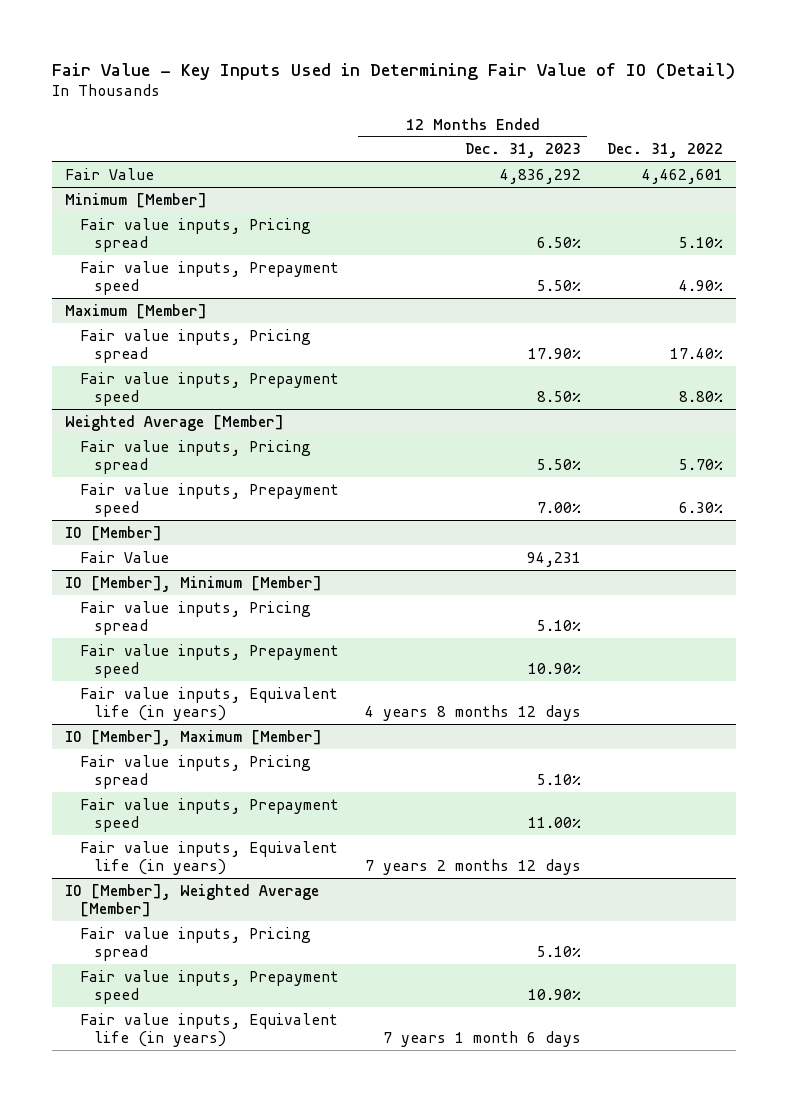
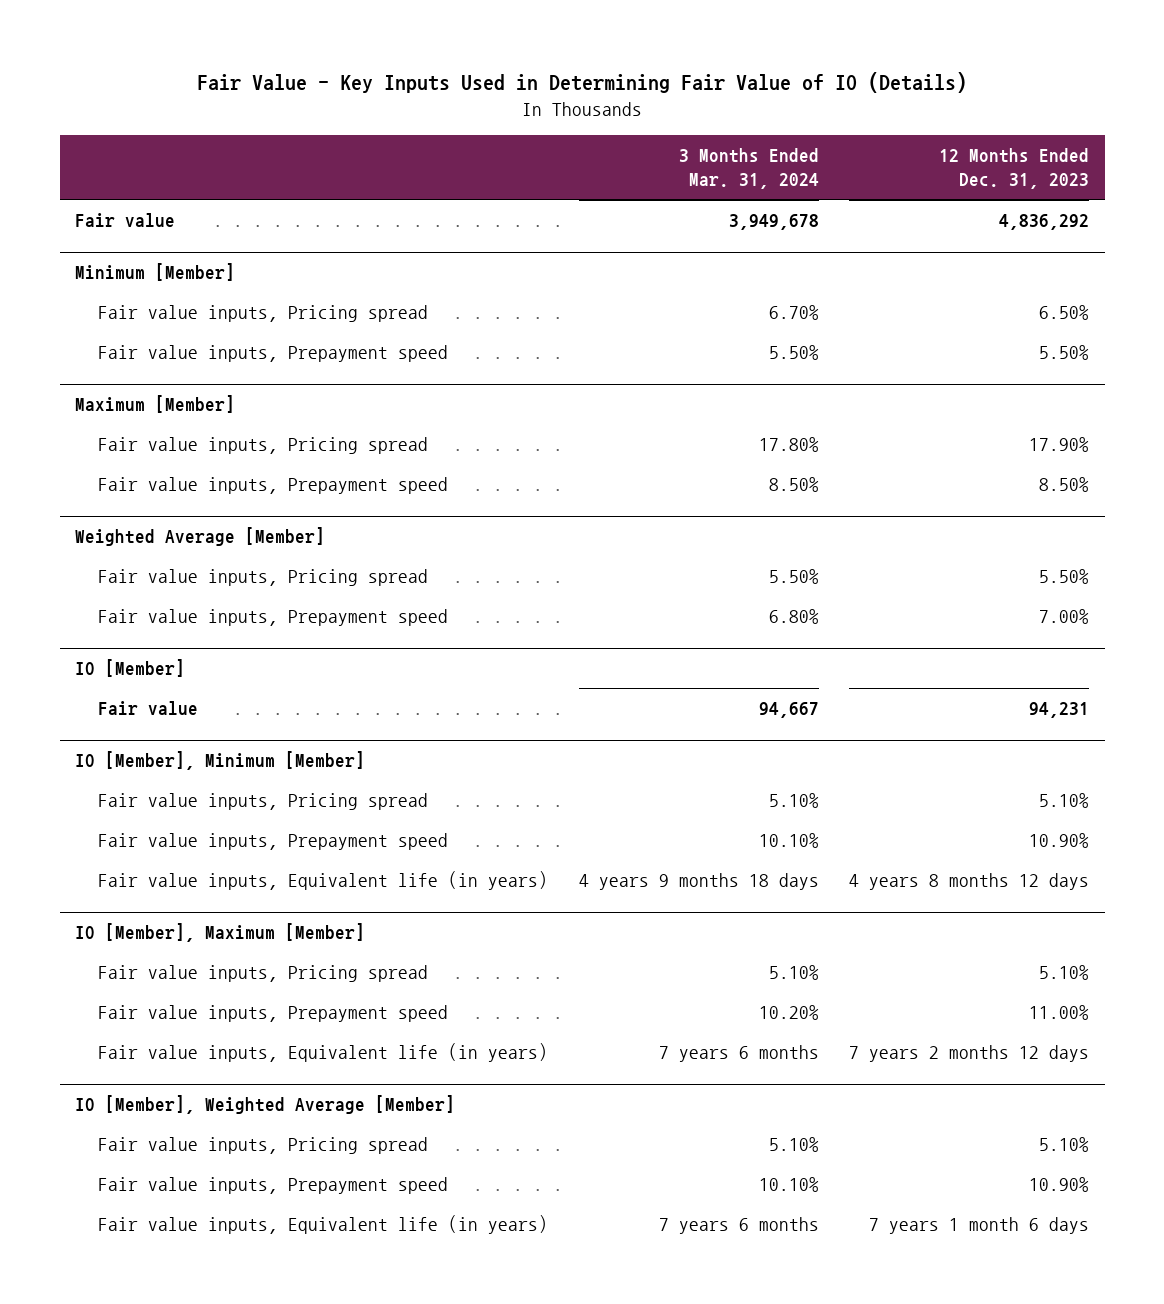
[51,62,735,80] Fair Value - Key Inputs Used in Determining Fair Value of IO (Detail) -> [197,72,968,94] Fair Value - Key Inputs Used in Determining Fair Value of IO (Details)
[606,143,723,159] Dec. 31, 2022 -> none
none -> [678,147,819,190] 3 Months Ended Mar. 31, 2024
[64,167,154,180] Fair Value -> [74,213,175,228] Fair value
[79,550,169,563] Fair Value -> [97,701,198,716] Fair value

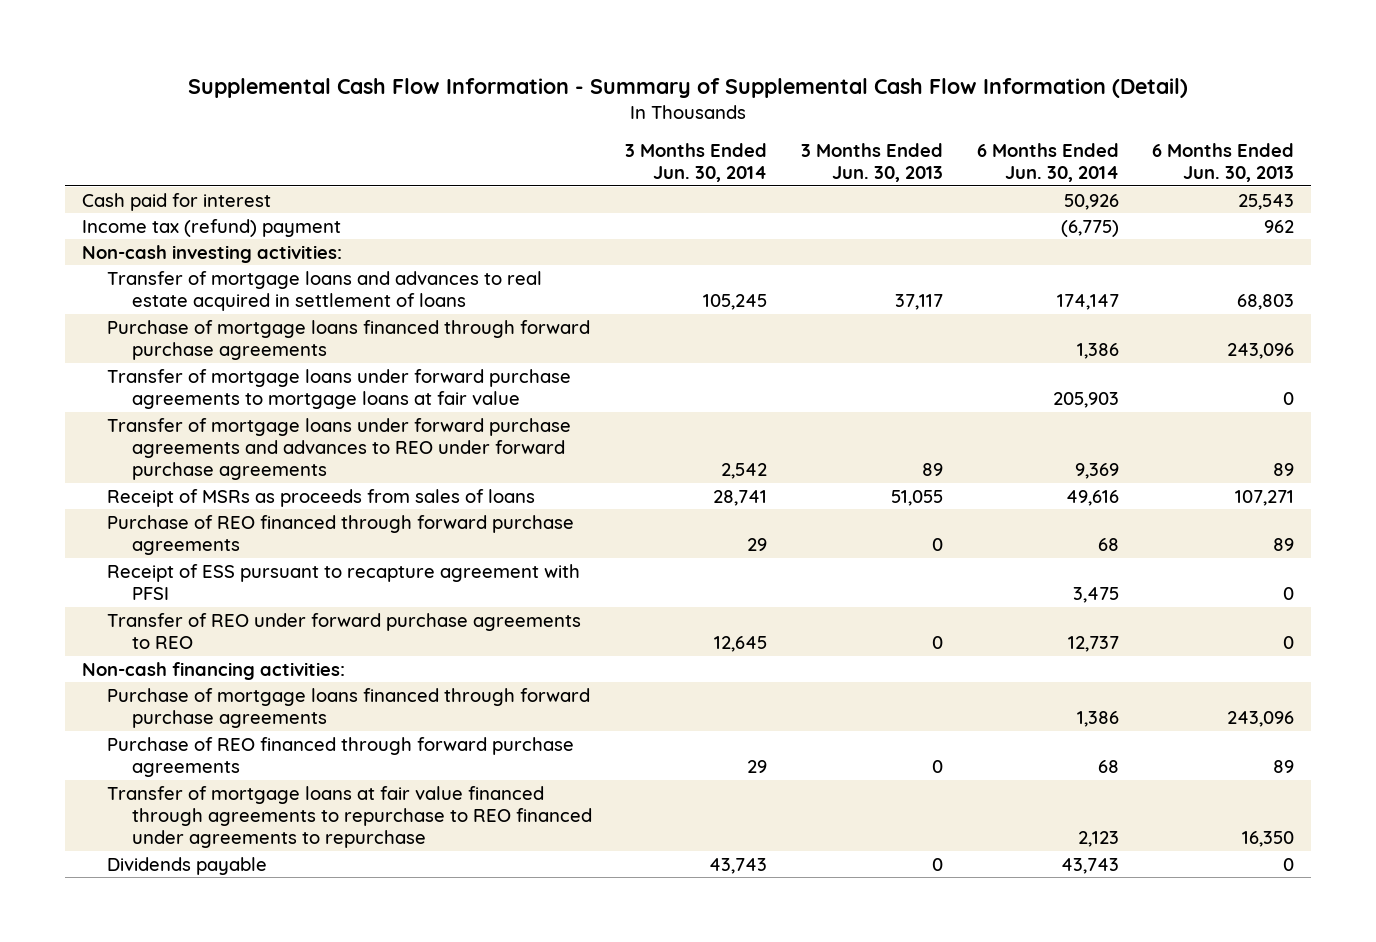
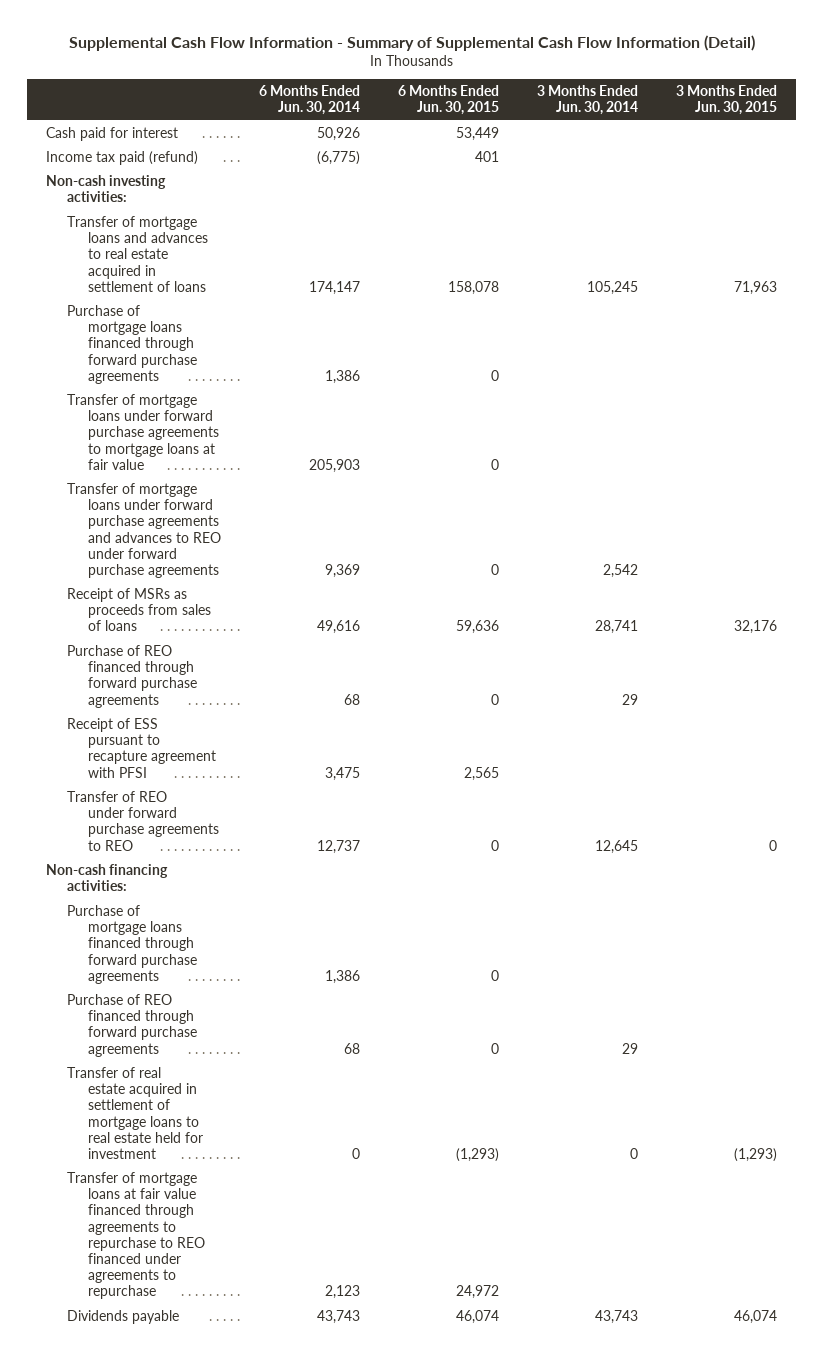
[801,143,944,183] 3 Months Ended Jun. 30, 2013 -> none
[1152,143,1295,183] 6 Months Ended Jun. 30, 2013 -> none
none -> [398,85,500,116] 6 Months Ended Jun. 30, 2015
none -> [676,85,778,116] 3 Months Ended Jun. 30, 2015
[81,218,341,237] Income tax (refund) payment -> [46,150,199,165] Income tax paid (refund)
none -> [67,1066,204,1160] Transfer of real estate acquired in settlement of mortgage loans to real estate held for investment

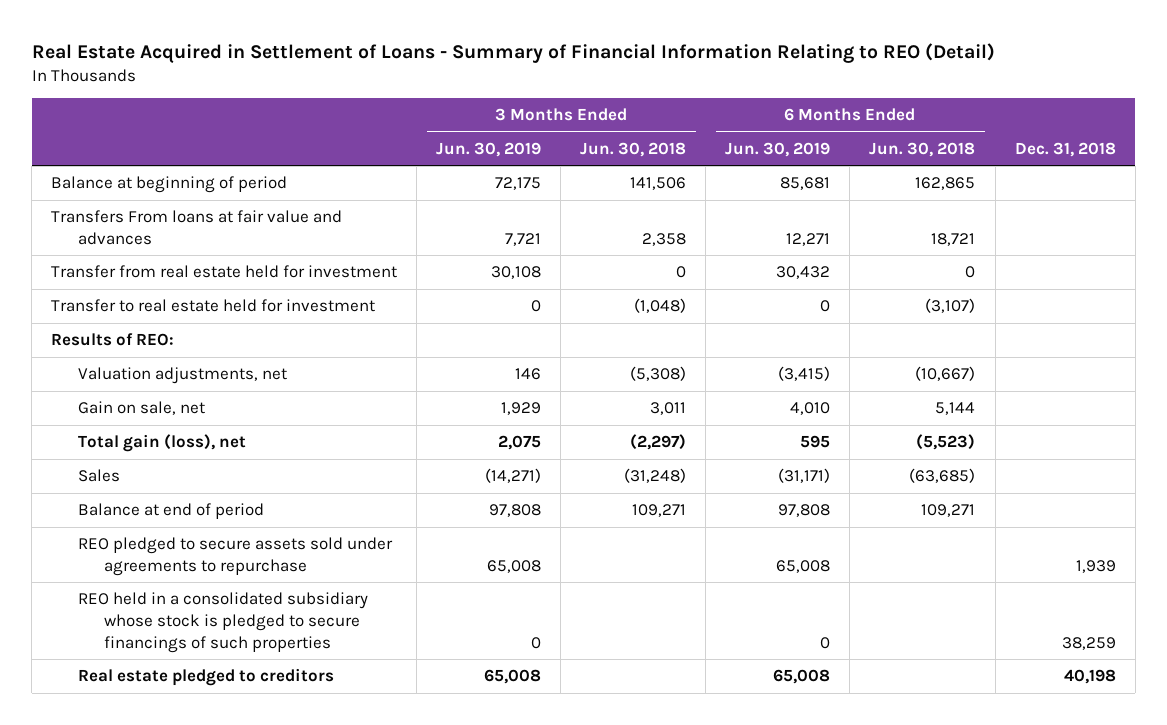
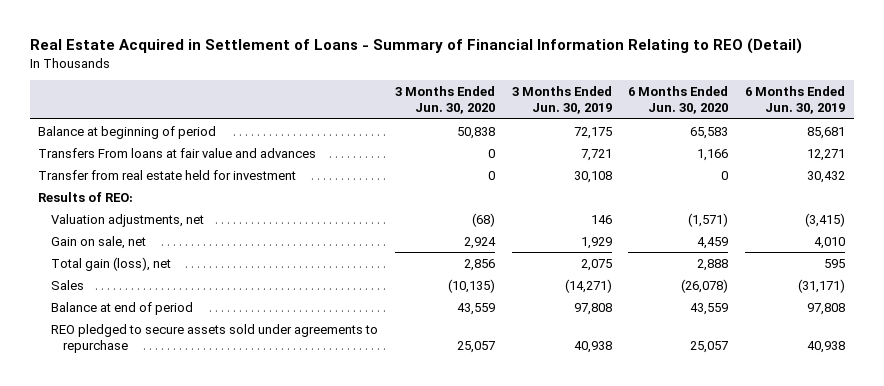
[580,141,687,157] Jun. 30, 2018 -> none
[869,141,976,157] Jun. 30, 2018 -> none
[1014,141,1116,157] Dec. 31, 2018 -> none
none -> [394,86,495,115] 3 Months Ended Jun. 30, 2020
none -> [628,86,729,115] 6 Months Ended Jun. 30, 2020
[51,299,376,313] Transfer to real estate held for investment -> none
[77,592,368,653] REO held in a consolidated subsidiary whose stock is pledged to secure financings of such properties -> none
[77,668,334,687] Real estate pledged to creditors -> none
[487,559,542,573] 65,008 -> [573,340,612,353] 40,938
[776,559,831,573] 65,008 -> [807,340,846,353] 40,938

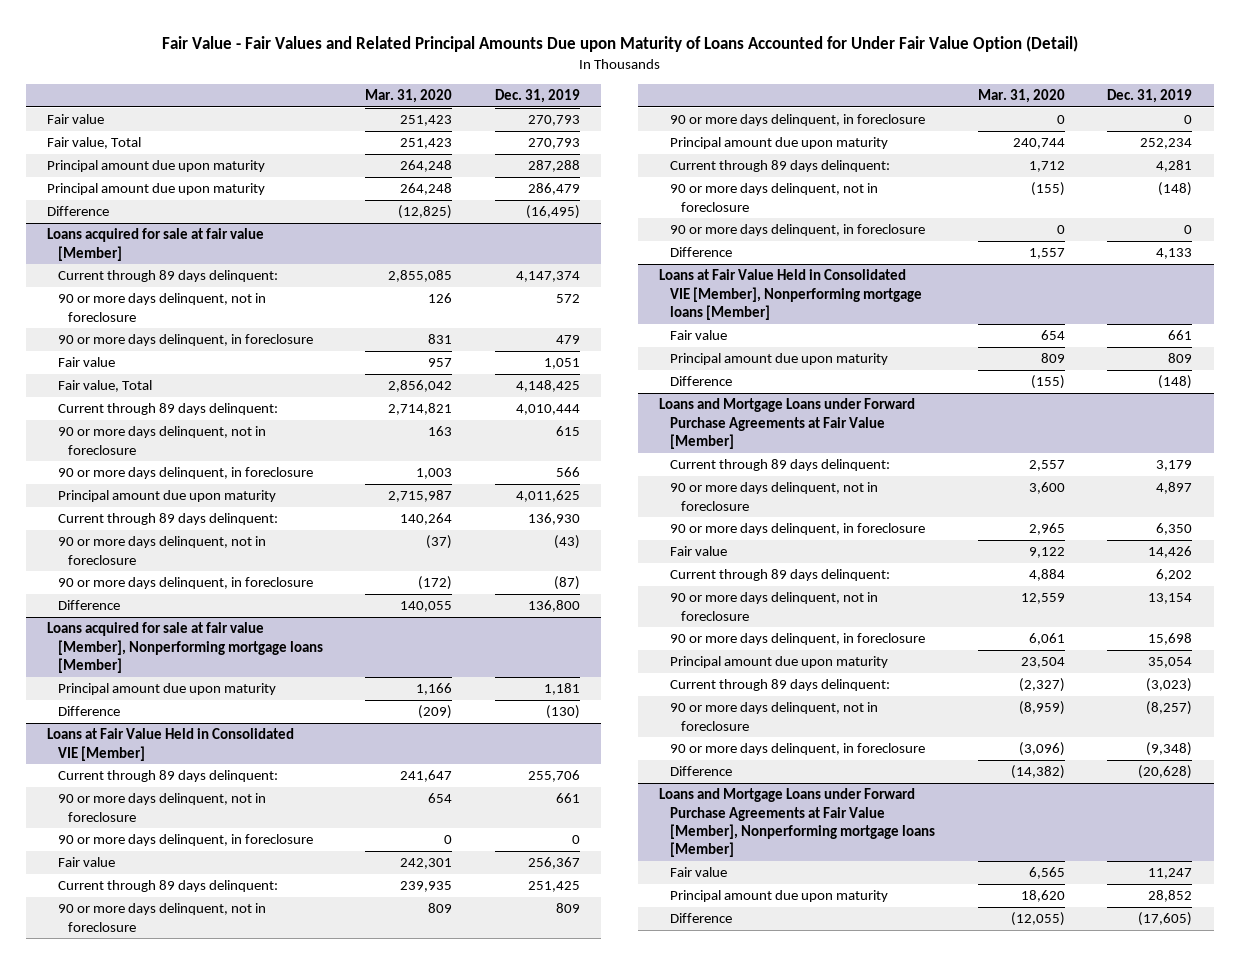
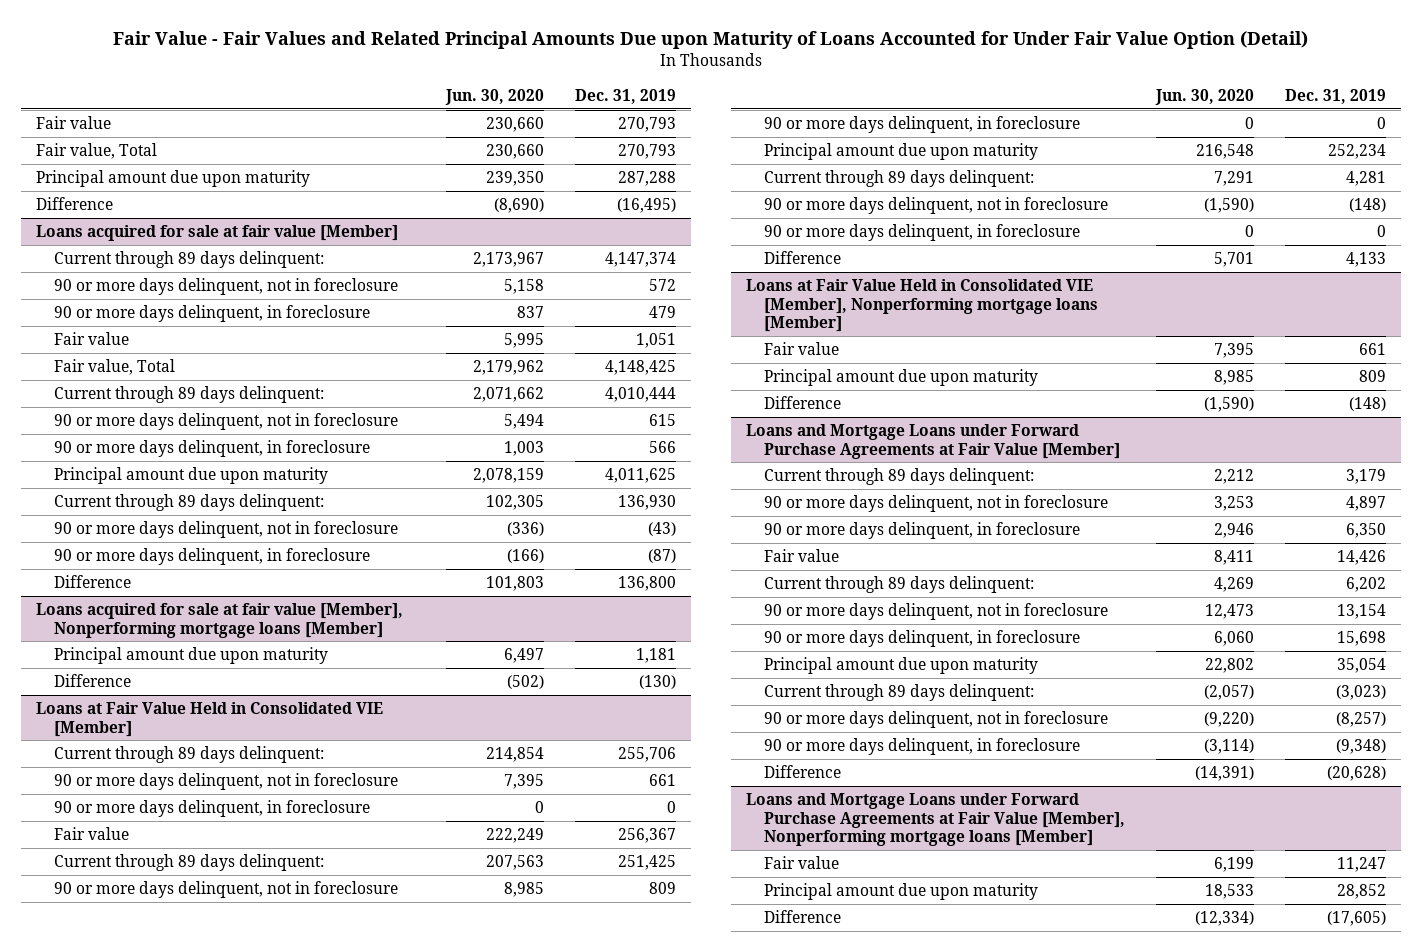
[365,89,453,104] Mar. 31, 2020 -> none
none -> [444,88,544,105] Jun. 30, 2020
[46,183,265,196] Principal amount due upon maturity -> none

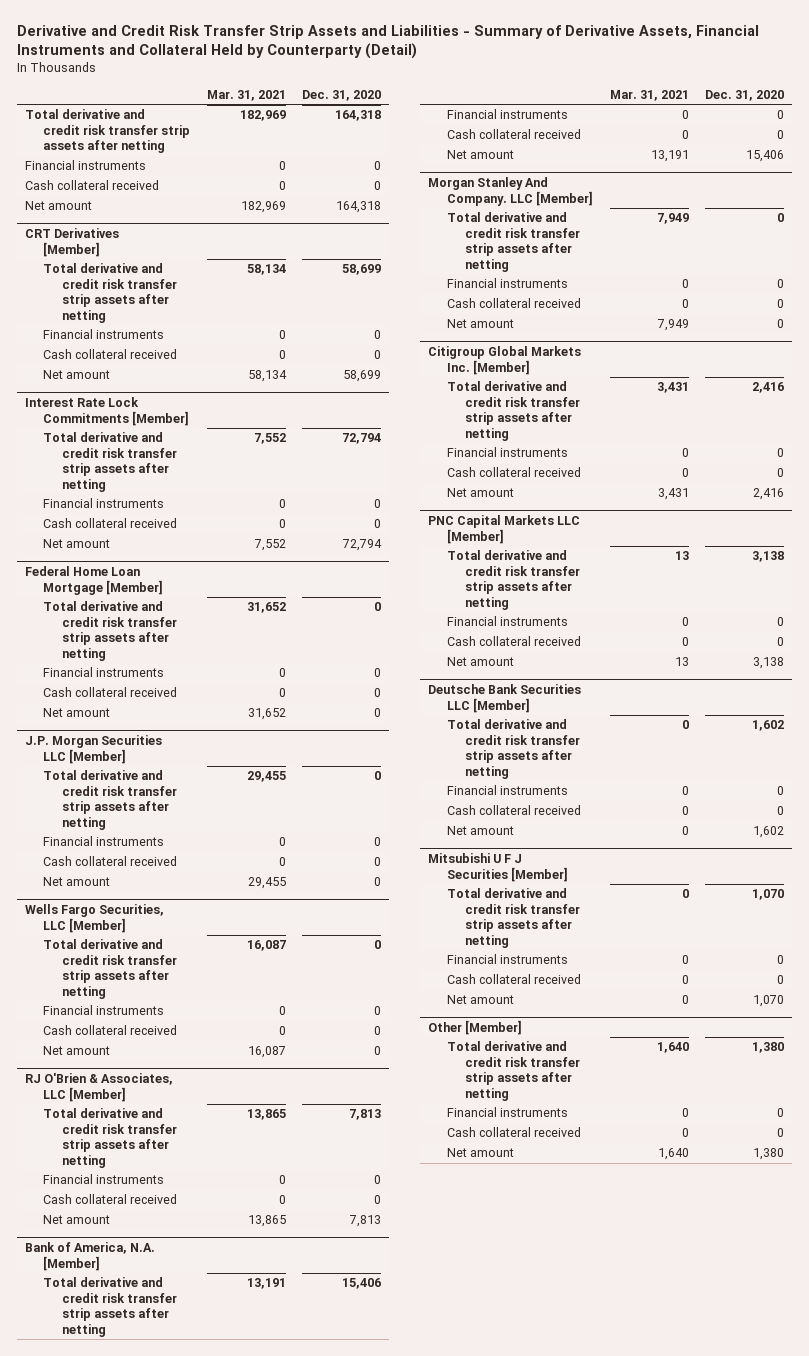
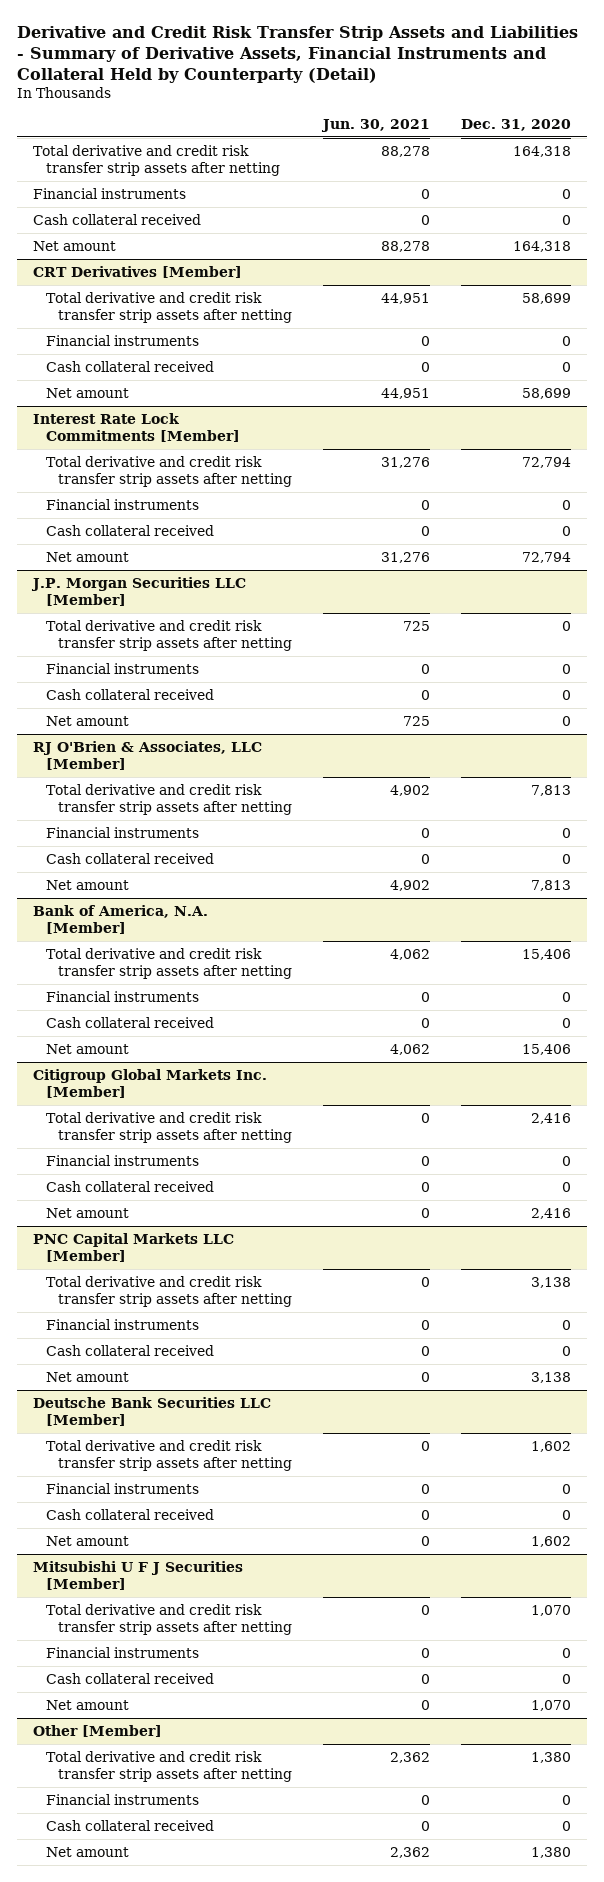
[206,90,286,102] Mar. 31, 2021 -> none
none -> [321,118,431,132] Jun. 30, 2021
[24,566,164,595] Federal Home Loan Mortgage [Member] -> none
[43,601,178,661] Total derivative and credit risk transfer strip assets after netting -> none
[43,667,165,678] Financial instruments -> none
[43,687,178,698] Cash collateral received -> none
[43,708,111,718] Net amount -> none
[24,904,164,933] Wells Fargo Securities, LLC [Member] -> none
[43,939,178,999] Total derivative and credit risk transfer strip assets after netting -> none
[43,1005,165,1016] Financial instruments -> none
[43,1025,178,1036] Cash collateral received -> none
[43,1046,111,1056] Net amount -> none
[427,177,593,206] Morgan Stanley And Company. LLC [Member] -> none
[446,212,581,272] Total derivative and credit risk transfer strip assets after netting -> none
[446,278,568,289] Financial instruments -> none
[446,298,581,309] Cash collateral received -> none
[446,319,514,329] Net amount -> none

